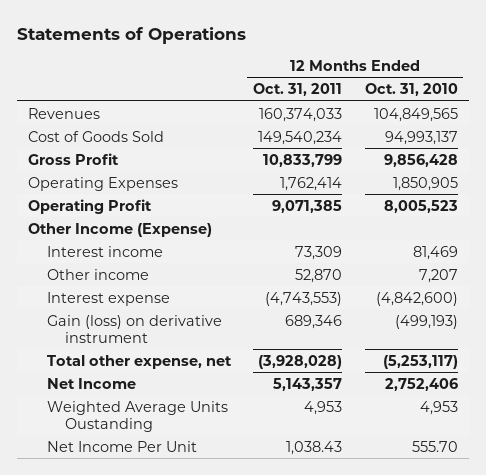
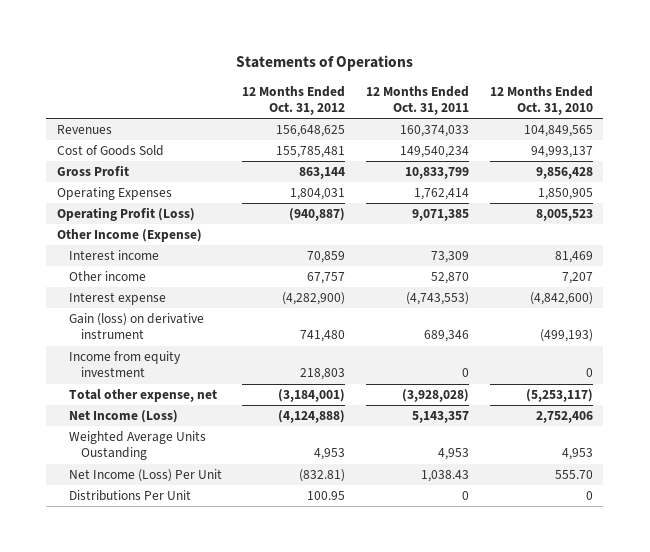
none -> [242,85,346,116] 12 Months Ended Oct. 31, 2012
[27,198,152,214] Operating Profit -> [56,207,195,222] Operating Profit (Loss)
none -> [68,351,181,378] Income from equity investment
[46,377,136,389] Net Income -> [68,410,178,424] Net Income (Loss)
[46,440,197,452] Net Income Per Unit -> [68,469,222,483] Net Income (Loss) Per Unit
none -> [68,490,191,502] Distributions Per Unit

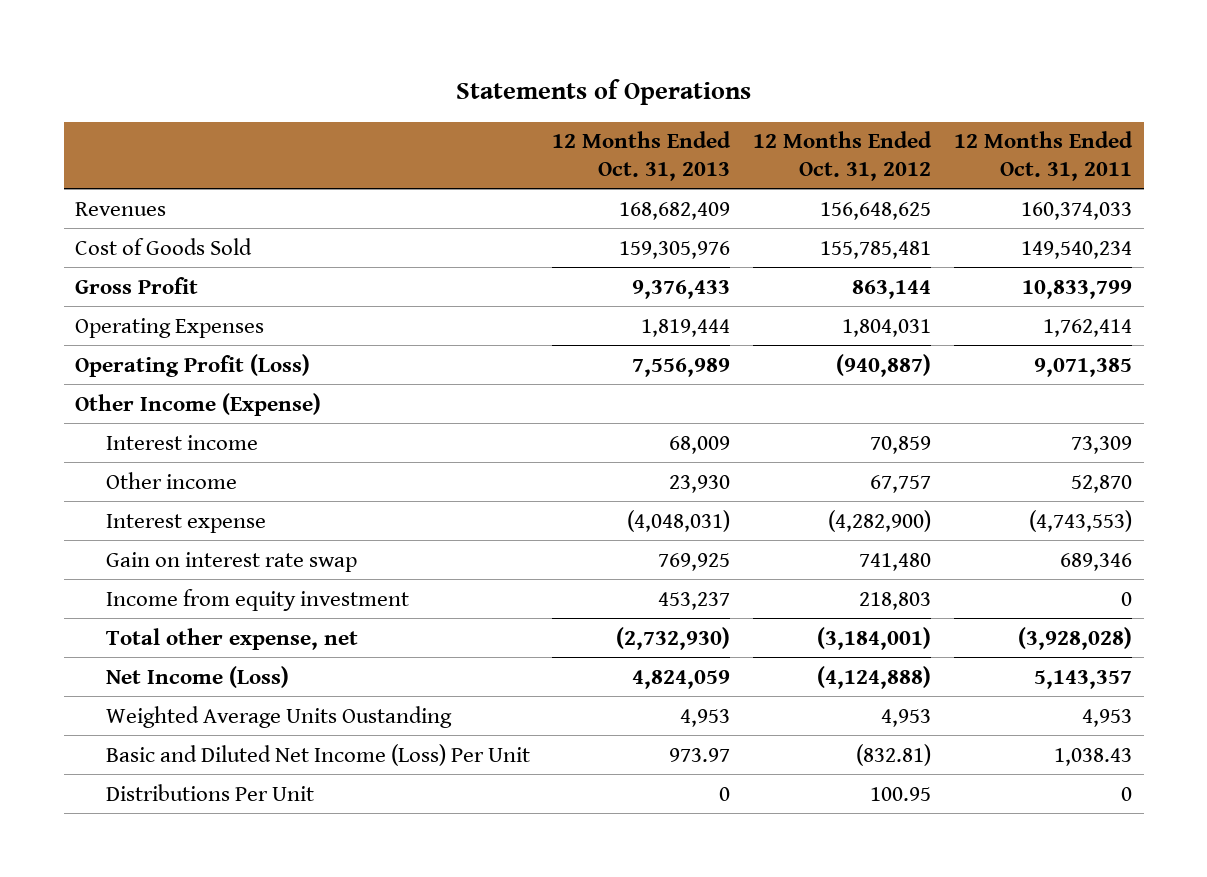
[489,85,593,116] 12 Months Ended Oct. 31, 2010 -> none
none -> [552,131,732,181] 12 Months Ended Oct. 31, 2013
[68,313,204,340] Gain (loss) on derivative instrument -> [105,551,357,572] Gain on interest rate swap
[68,469,222,483] Net Income (Loss) Per Unit -> [105,743,530,766] Basic and Diluted Net Income (Loss) Per Unit

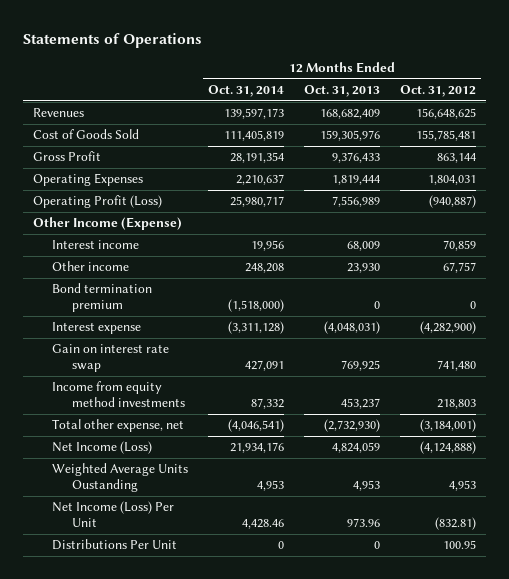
[954,131,1134,181] 12 Months Ended Oct. 31, 2011 -> none
none -> [208,84,285,97] Oct. 31, 2014
none -> [52,283,153,313] Bond termination premium
[105,588,409,611] Income from equity investment -> [52,381,186,408] Income from equity method investments
[105,743,530,766] Basic and Diluted Net Income (Loss) Per Unit -> [52,501,175,528] Net Income (Loss) Per Unit
[669,747,731,762] 973.97 -> [347,518,381,528] 973.96

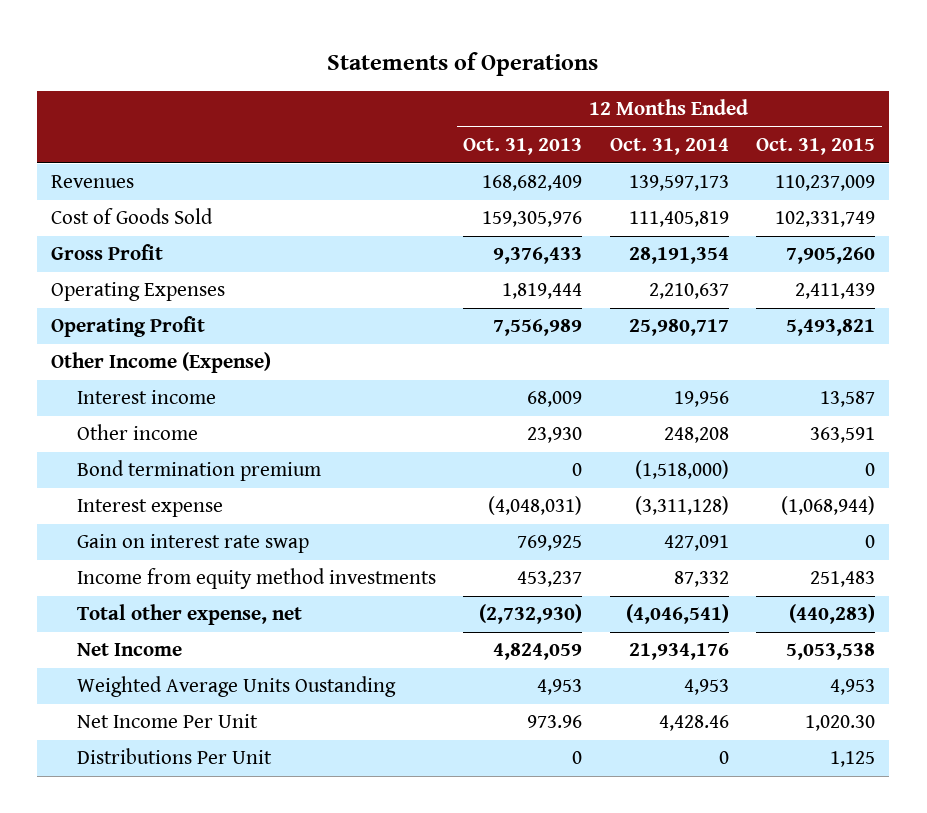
[399,84,476,97] Oct. 31, 2012 -> none
none -> [756,138,876,156] Oct. 31, 2015
[32,195,162,209] Operating Profit (Loss) -> [51,316,206,338] Operating Profit
[52,441,153,455] Net Income (Loss) -> [76,643,182,657] Net Income
[52,501,175,528] Net Income (Loss) Per Unit -> [76,714,258,729] Net Income Per Unit

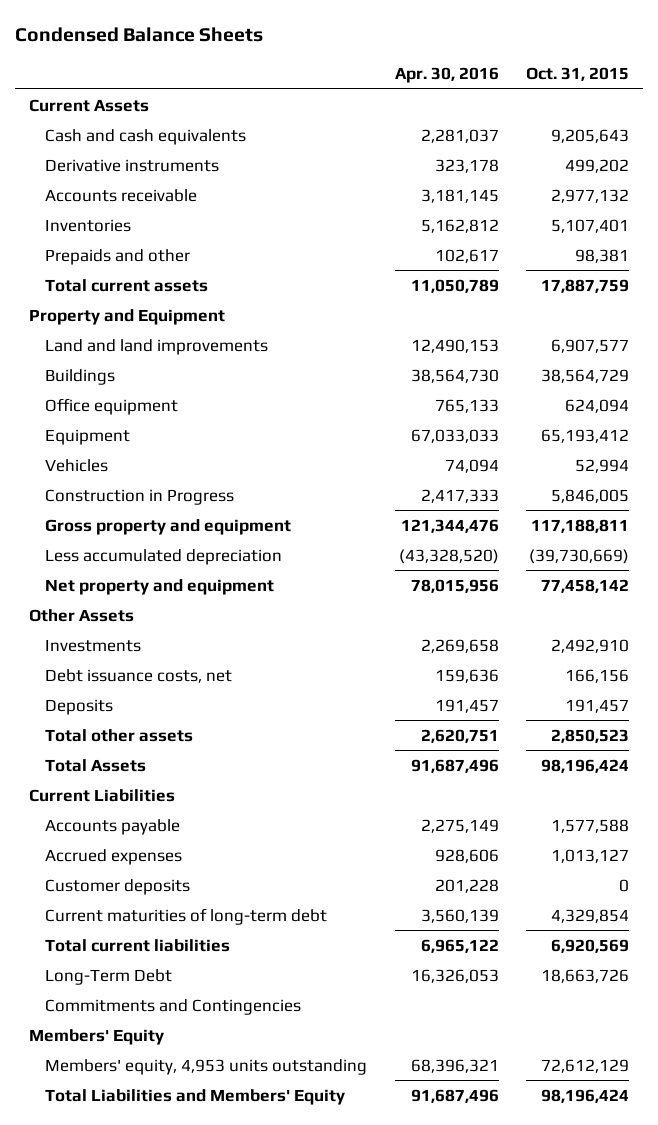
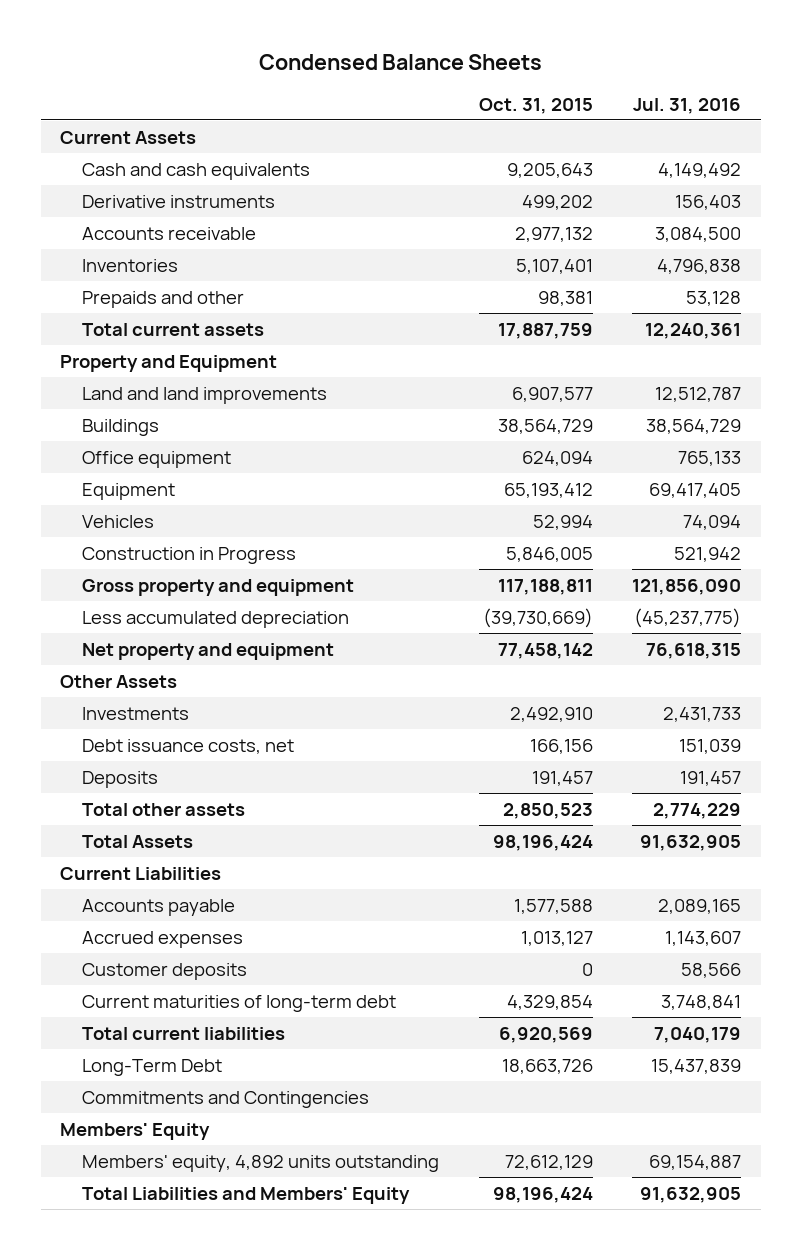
[394,67,499,84] Apr. 30, 2016 -> none
none -> [633,98,742,115] Jul. 31, 2016
[44,1058,367,1075] Members' equity, 4,953 units outstanding -> [82,1154,440,1172] Members' equity, 4,892 units outstanding

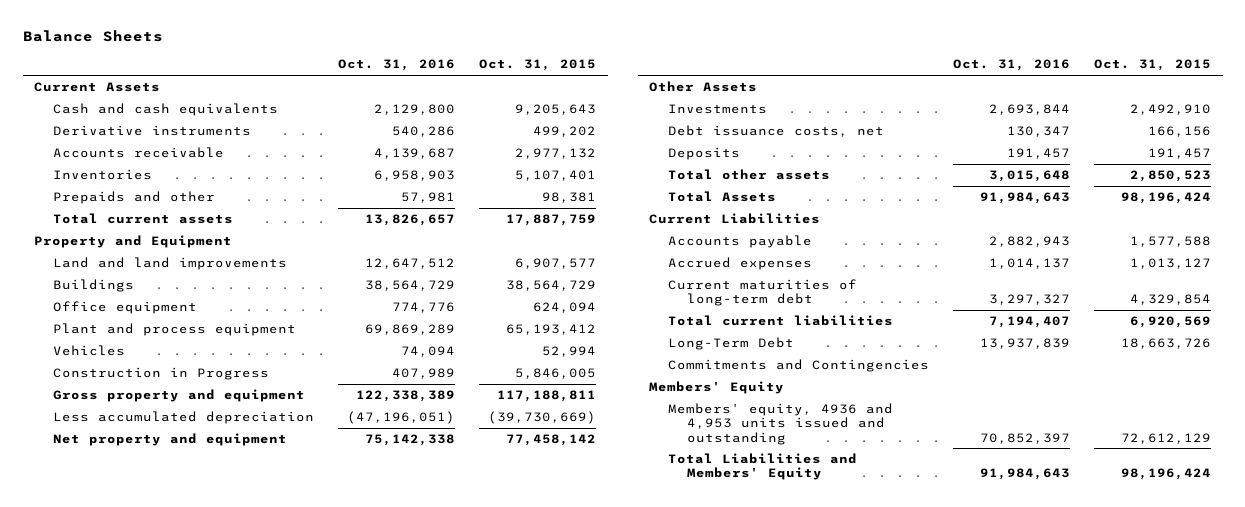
[258,53,542,70] Condensed Balance Sheets -> [22,30,163,43] Balance Sheets
[633,98,742,115] Jul. 31, 2016 -> none
none -> [338,59,456,72] Oct. 31, 2016
[82,482,176,500] Equipment -> [53,323,297,337] Plant and process equipment
[82,962,248,980] Customer deposits -> none
[82,1154,440,1172] Members' equity, 4,892 units outstanding -> [668,403,894,445] Members' equity, 4936 and 4,953 units issued and outstanding

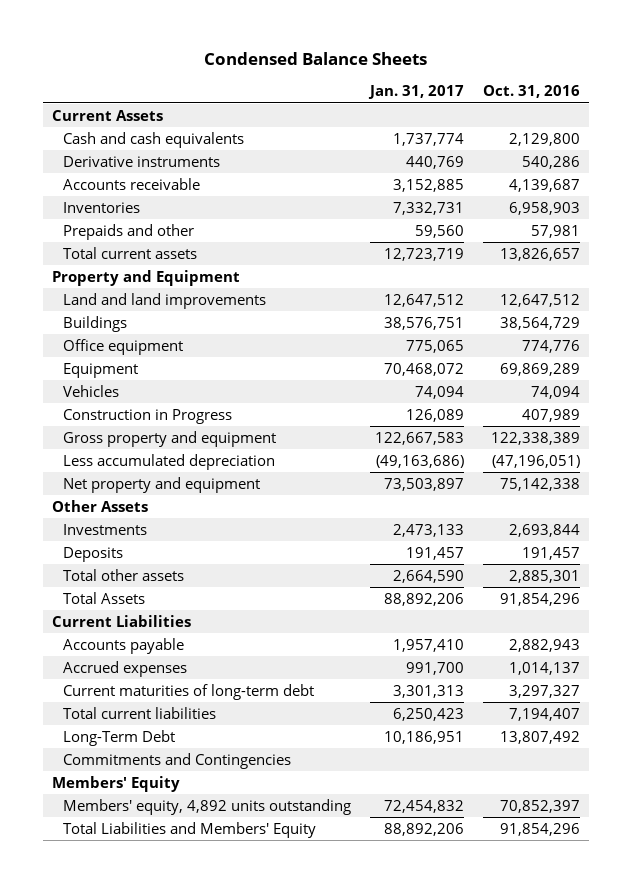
[22,30,163,43] Balance Sheets -> [203,52,427,66] Condensed Balance Sheets
[478,59,596,72] Oct. 31, 2015 -> none
none -> [367,85,464,100] Jan. 31, 2017
[53,323,297,337] Plant and process equipment -> [63,362,139,378] Equipment
[668,125,885,138] Debt issuance costs, net -> none
[989,170,1071,183] 3,015,648 -> [508,569,580,583] 2,885,301
[980,192,1071,205] 91,984,643 -> [499,592,580,606] 91,854,296
[980,338,1071,350] 13,937,839 -> [499,730,580,744] 13,807,492
[668,403,894,445] Members' equity, 4936 and 4,953 units issued and outstanding -> [63,798,352,815] Members' equity, 4,892 units outstanding
[980,468,1071,481] 91,984,643 -> [499,822,580,836] 91,854,296

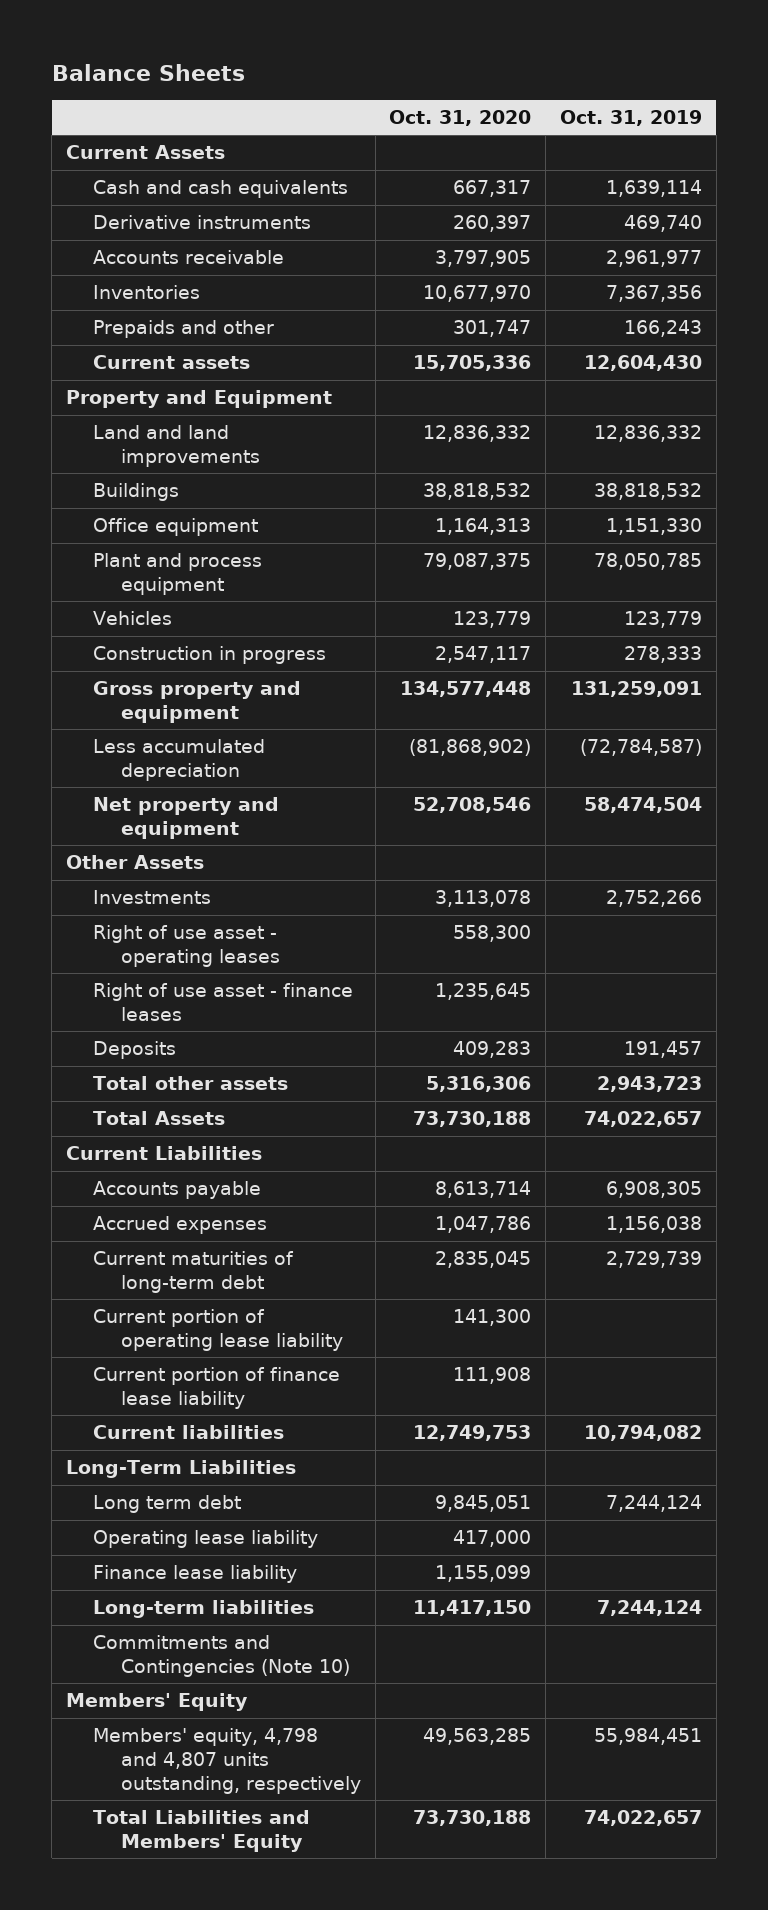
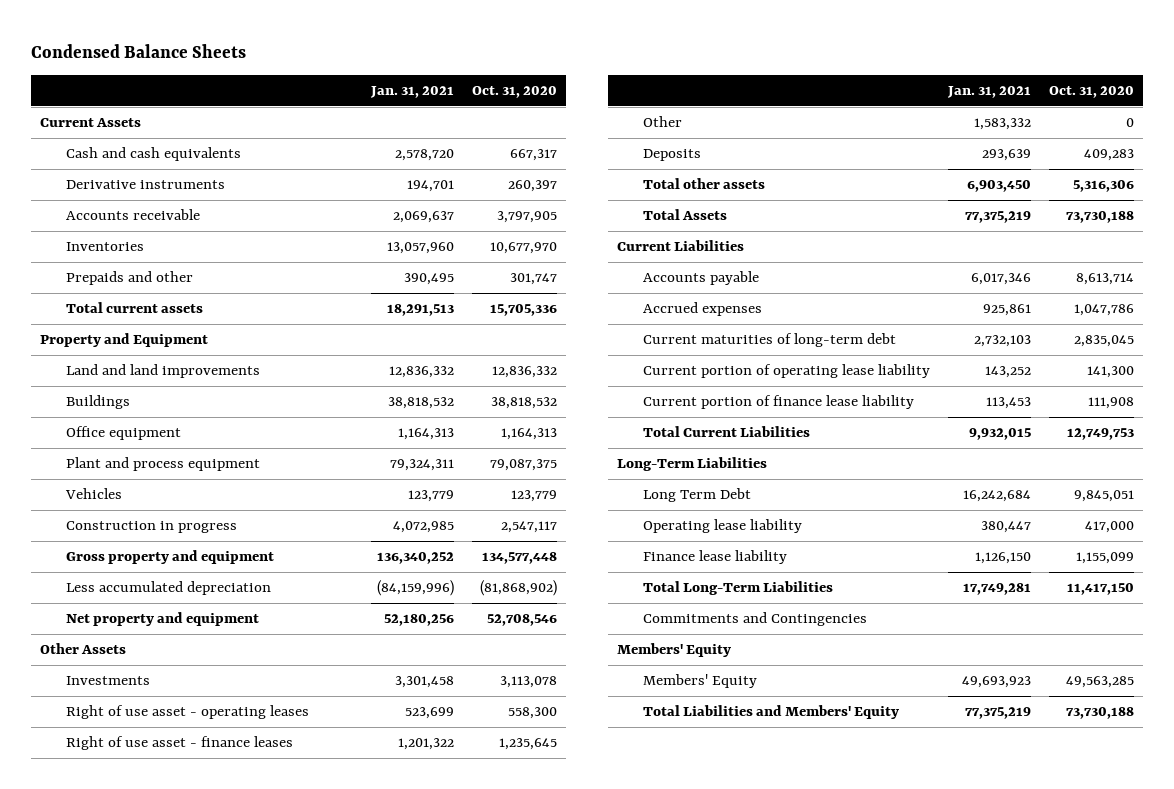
[51,63,245,81] Balance Sheets -> [31,43,247,58] Condensed Balance Sheets
[559,109,702,126] Oct. 31, 2019 -> none
none -> [369,86,454,99] Jan. 31, 2021
[93,355,251,370] Current assets -> [66,302,204,314] Total current assets
none -> [643,116,683,128] Other
[93,1425,285,1440] Current liabilities -> [643,426,811,438] Total Current Liabilities
[93,1495,242,1514] Long term debt -> [643,488,752,503] Long Term Debt
[93,1600,315,1619] Long-term liabilities -> [643,581,834,596] Total Long-Term Liabilities
[93,1635,350,1678] Commitments and Contingencies (Note 10) -> [643,612,868,627] Commitments and Contingencies
[93,1728,361,1794] Members' equity, 4,798 and 4,807 units outstanding, respectively -> [643,674,758,689] Members' Equity

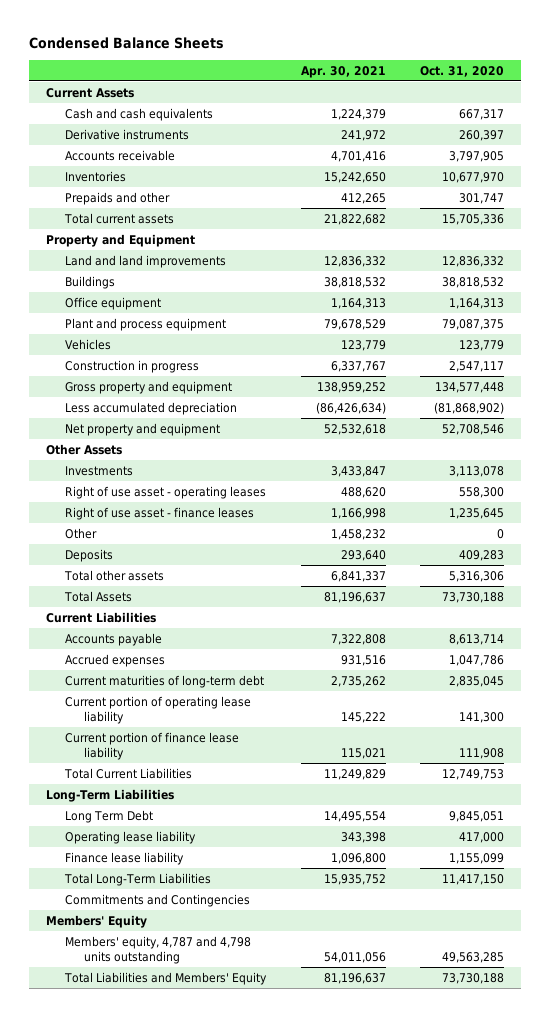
[369,86,454,99] Jan. 31, 2021 -> none
none -> [300,65,386,78] Apr. 30, 2021
[643,674,758,689] Members' Equity -> [65,935,252,964] Members' equity, 4,787 and 4,798 units outstanding

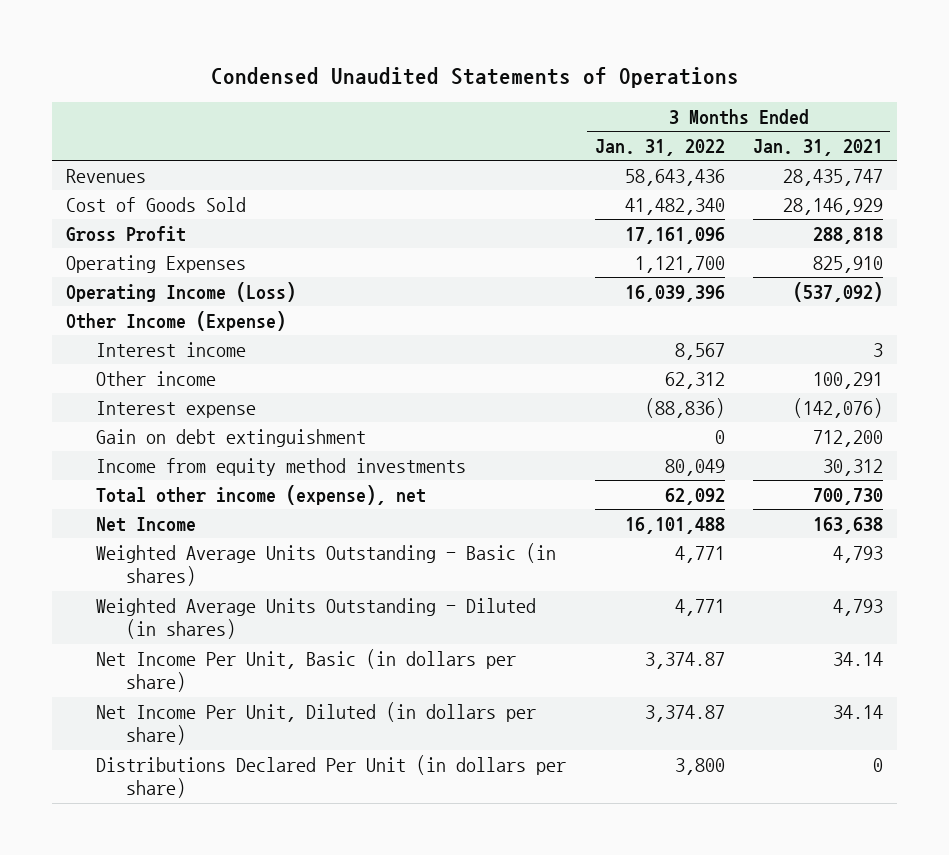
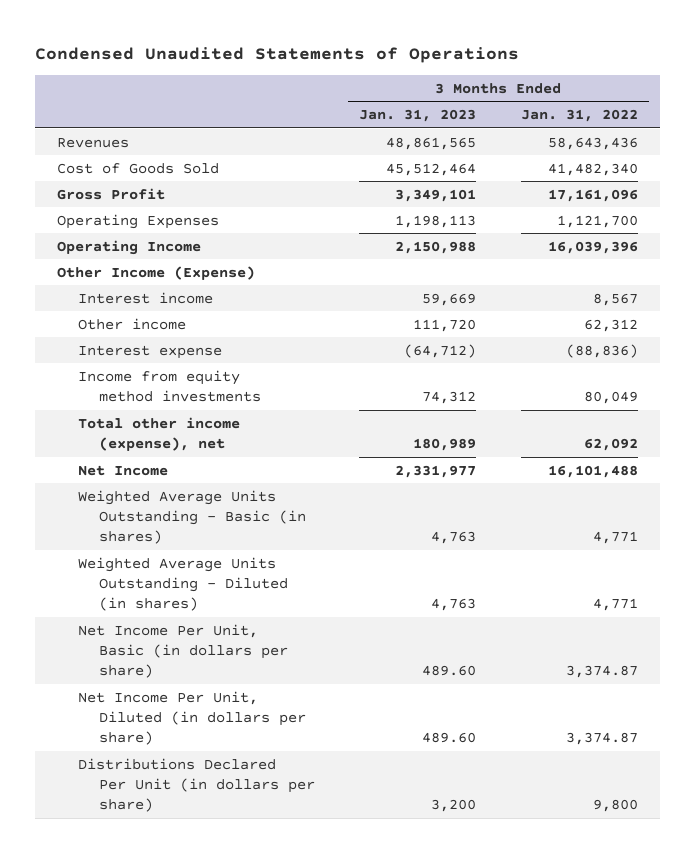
[752,139,883,157] Jan. 31, 2021 -> none
none -> [359,109,477,123] Jan. 31, 2023
[66,281,297,302] Operating Income (Loss) -> [56,239,201,255] Operating Income
[96,428,367,447] Gain on debt extinguishment -> none
[674,757,725,775] 3,800 -> [592,799,638,813] 9,800

